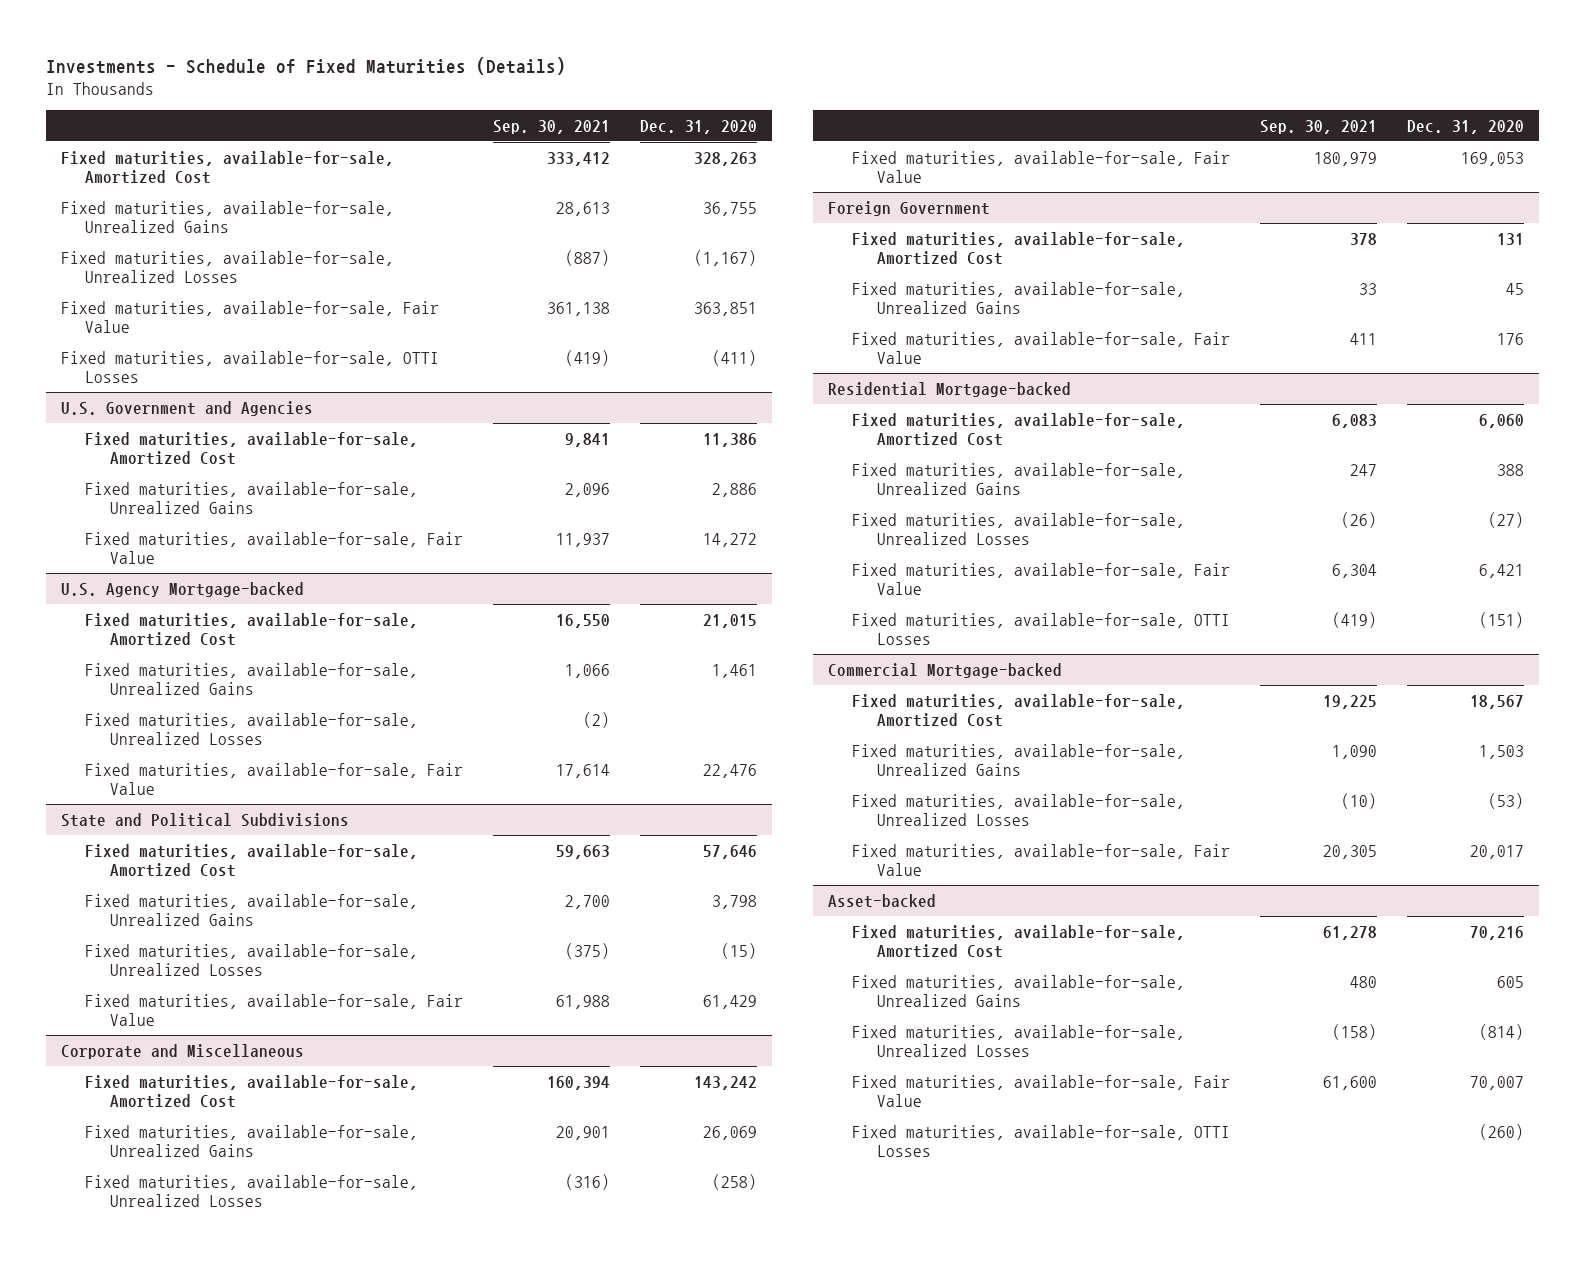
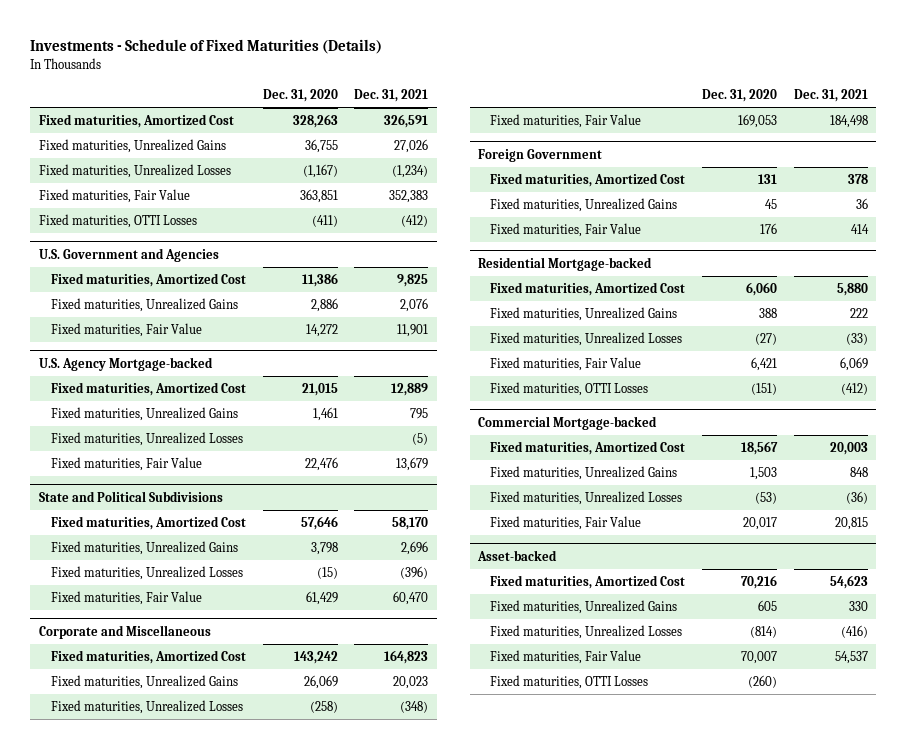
[493,119,611,134] Sep. 30, 2021 -> none
none -> [354,88,429,102] Dec. 31, 2021
[60,150,394,184] Fixed maturities, available-for-sale, Amortized Cost -> [38,114,234,129] Fixed maturities, Amortized Cost
[60,200,394,233] Fixed maturities, available-for-sale, Unrealized Gains -> [38,139,226,154] Fixed maturities, Unrealized Gains
[60,250,394,283] Fixed maturities, available-for-sale, Unrealized Losses -> [38,164,231,179] Fixed maturities, Unrealized Losses
[60,300,439,333] Fixed maturities, available-for-sale, Fair Value -> [38,189,190,204] Fixed maturities, Fair Value
[60,350,439,383] Fixed maturities, available-for-sale, OTTI Losses -> [38,214,197,229] Fixed maturities, OTTI Losses
[85,431,419,465] Fixed maturities, available-for-sale, Amortized Cost -> [51,273,247,288] Fixed maturities, Amortized Cost
[85,481,419,514] Fixed maturities, available-for-sale, Unrealized Gains -> [51,298,239,313] Fixed maturities, Unrealized Gains
[85,531,464,564] Fixed maturities, available-for-sale, Fair Value -> [51,323,203,338] Fixed maturities, Fair Value
[85,612,419,646] Fixed maturities, available-for-sale, Amortized Cost -> [51,382,247,397] Fixed maturities, Amortized Cost
[85,662,419,695] Fixed maturities, available-for-sale, Unrealized Gains -> [51,407,239,422] Fixed maturities, Unrealized Gains
[85,712,419,745] Fixed maturities, available-for-sale, Unrealized Losses -> [51,432,244,447] Fixed maturities, Unrealized Losses
[85,762,464,795] Fixed maturities, available-for-sale, Fair Value -> [51,457,203,472] Fixed maturities, Fair Value
[85,843,419,877] Fixed maturities, available-for-sale, Amortized Cost -> [51,516,247,531] Fixed maturities, Amortized Cost
[85,893,419,926] Fixed maturities, available-for-sale, Unrealized Gains -> [51,541,239,556] Fixed maturities, Unrealized Gains
[85,943,419,976] Fixed maturities, available-for-sale, Unrealized Losses -> [51,566,244,581] Fixed maturities, Unrealized Losses
[85,993,464,1026] Fixed maturities, available-for-sale, Fair Value -> [51,591,203,606] Fixed maturities, Fair Value
[85,1074,419,1108] Fixed maturities, available-for-sale, Amortized Cost -> [51,650,247,665] Fixed maturities, Amortized Cost
[85,1124,419,1157] Fixed maturities, available-for-sale, Unrealized Gains -> [51,675,239,690] Fixed maturities, Unrealized Gains
[85,1174,419,1207] Fixed maturities, available-for-sale, Unrealized Losses -> [51,700,244,715] Fixed maturities, Unrealized Losses
[852,150,1231,183] Fixed maturities, available-for-sale, Fair Value -> [490,114,642,129] Fixed maturities, Fair Value
[852,231,1186,265] Fixed maturities, available-for-sale, Amortized Cost -> [490,173,686,188] Fixed maturities, Amortized Cost
[852,281,1186,314] Fixed maturities, available-for-sale, Unrealized Gains -> [490,198,678,213] Fixed maturities, Unrealized Gains
[852,331,1231,364] Fixed maturities, available-for-sale, Fair Value -> [490,223,642,238] Fixed maturities, Fair Value
[852,412,1186,446] Fixed maturities, available-for-sale, Amortized Cost -> [490,282,686,297] Fixed maturities, Amortized Cost
[852,462,1186,495] Fixed maturities, available-for-sale, Unrealized Gains -> [490,307,678,322] Fixed maturities, Unrealized Gains
[852,512,1186,545] Fixed maturities, available-for-sale, Unrealized Losses -> [490,332,683,347] Fixed maturities, Unrealized Losses
[852,562,1231,595] Fixed maturities, available-for-sale, Fair Value -> [490,357,642,372] Fixed maturities, Fair Value
[852,612,1231,645] Fixed maturities, available-for-sale, OTTI Losses -> [490,382,649,397] Fixed maturities, OTTI Losses
[852,693,1186,727] Fixed maturities, available-for-sale, Amortized Cost -> [490,441,686,456] Fixed maturities, Amortized Cost
[852,743,1186,776] Fixed maturities, available-for-sale, Unrealized Gains -> [490,466,678,481] Fixed maturities, Unrealized Gains
[852,793,1186,826] Fixed maturities, available-for-sale, Unrealized Losses -> [490,491,683,506] Fixed maturities, Unrealized Losses
[852,843,1231,876] Fixed maturities, available-for-sale, Fair Value -> [490,516,642,531] Fixed maturities, Fair Value
[852,924,1186,958] Fixed maturities, available-for-sale, Amortized Cost -> [490,575,686,590] Fixed maturities, Amortized Cost
[852,974,1186,1007] Fixed maturities, available-for-sale, Unrealized Gains -> [490,600,678,615] Fixed maturities, Unrealized Gains
[852,1024,1186,1057] Fixed maturities, available-for-sale, Unrealized Losses -> [490,625,683,640] Fixed maturities, Unrealized Losses
[852,1074,1231,1107] Fixed maturities, available-for-sale, Fair Value -> [490,650,642,665] Fixed maturities, Fair Value
[852,1124,1231,1157] Fixed maturities, available-for-sale, OTTI Losses -> [490,675,649,690] Fixed maturities, OTTI Losses

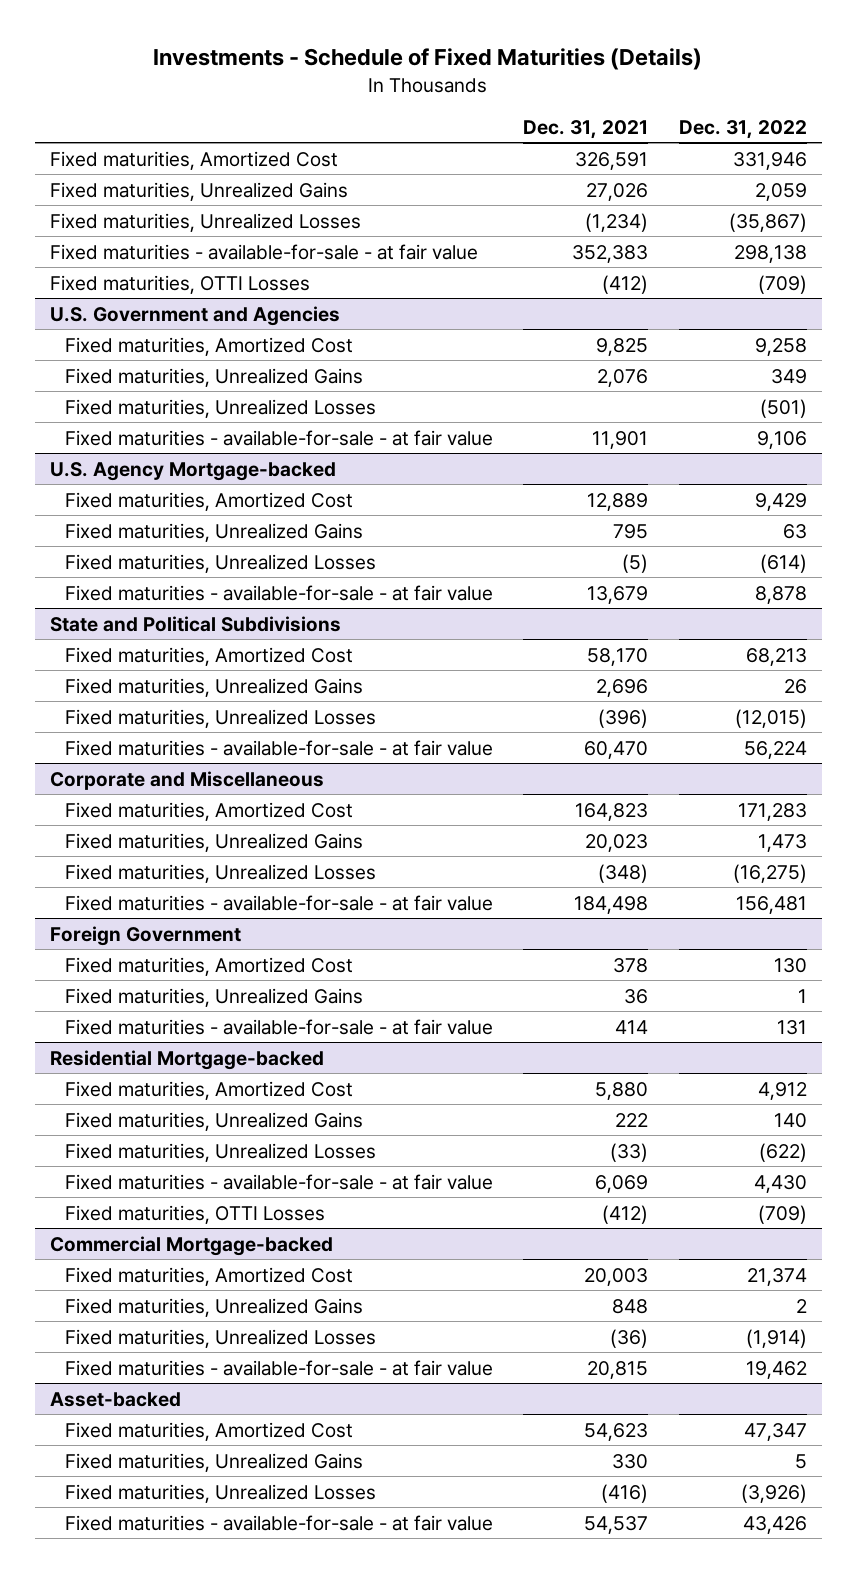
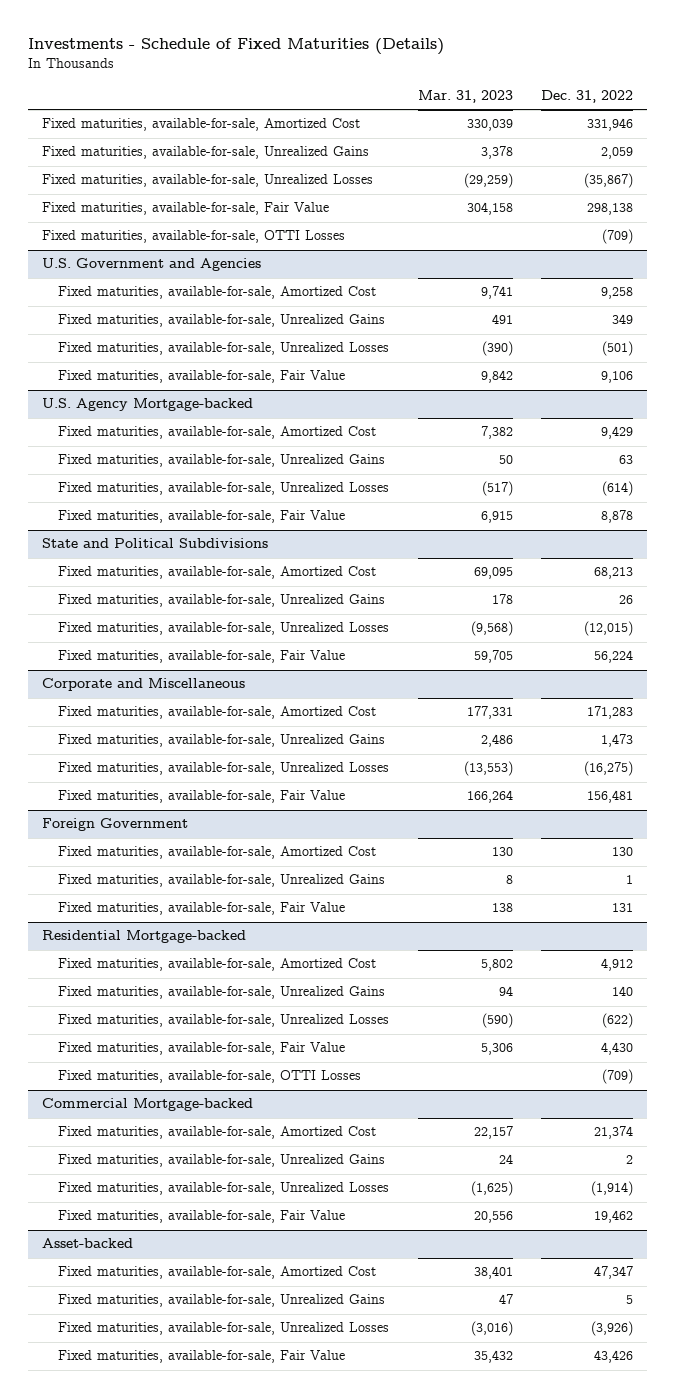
[523,119,649,139] Dec. 31, 2021 -> none
none -> [417,89,513,103] Mar. 31, 2023
[50,150,339,170] Fixed maturities, Amortized Cost -> [42,118,361,132] Fixed maturities, available-for-sale, Amortized Cost
[50,181,349,201] Fixed maturities, Unrealized Gains -> [42,146,370,160] Fixed maturities, available-for-sale, Unrealized Gains
[50,212,362,232] Fixed maturities, Unrealized Losses -> [42,174,374,188] Fixed maturities, available-for-sale, Unrealized Losses
[50,243,479,260] Fixed maturities - available-for-sale - at fair value -> [42,202,330,216] Fixed maturities, available-for-sale, Fair Value
[50,274,311,294] Fixed maturities, OTTI Losses -> [42,230,346,244] Fixed maturities, available-for-sale, OTTI Losses
[64,336,353,356] Fixed maturities, Amortized Cost -> [58,286,377,300] Fixed maturities, available-for-sale, Amortized Cost
[64,367,363,387] Fixed maturities, Unrealized Gains -> [58,314,386,328] Fixed maturities, available-for-sale, Unrealized Gains
[64,398,376,418] Fixed maturities, Unrealized Losses -> [58,342,390,356] Fixed maturities, available-for-sale, Unrealized Losses
[64,429,493,446] Fixed maturities - available-for-sale - at fair value -> [58,370,346,384] Fixed maturities, available-for-sale, Fair Value
[64,491,353,511] Fixed maturities, Amortized Cost -> [58,426,377,440] Fixed maturities, available-for-sale, Amortized Cost
[64,522,363,542] Fixed maturities, Unrealized Gains -> [58,454,386,468] Fixed maturities, available-for-sale, Unrealized Gains
[64,553,376,573] Fixed maturities, Unrealized Losses -> [58,482,390,496] Fixed maturities, available-for-sale, Unrealized Losses
[64,584,493,601] Fixed maturities - available-for-sale - at fair value -> [58,510,346,524] Fixed maturities, available-for-sale, Fair Value
[64,646,353,666] Fixed maturities, Amortized Cost -> [58,566,377,580] Fixed maturities, available-for-sale, Amortized Cost
[64,677,363,697] Fixed maturities, Unrealized Gains -> [58,594,386,608] Fixed maturities, available-for-sale, Unrealized Gains
[64,708,376,728] Fixed maturities, Unrealized Losses -> [58,622,390,636] Fixed maturities, available-for-sale, Unrealized Losses
[64,739,493,756] Fixed maturities - available-for-sale - at fair value -> [58,650,346,664] Fixed maturities, available-for-sale, Fair Value
[64,801,353,821] Fixed maturities, Amortized Cost -> [58,706,377,720] Fixed maturities, available-for-sale, Amortized Cost
[64,832,363,852] Fixed maturities, Unrealized Gains -> [58,734,386,748] Fixed maturities, available-for-sale, Unrealized Gains
[64,863,376,883] Fixed maturities, Unrealized Losses -> [58,762,390,776] Fixed maturities, available-for-sale, Unrealized Losses
[64,894,493,911] Fixed maturities - available-for-sale - at fair value -> [58,790,346,804] Fixed maturities, available-for-sale, Fair Value
[64,956,353,976] Fixed maturities, Amortized Cost -> [58,846,377,860] Fixed maturities, available-for-sale, Amortized Cost
[64,987,363,1007] Fixed maturities, Unrealized Gains -> [58,874,386,888] Fixed maturities, available-for-sale, Unrealized Gains
[64,1018,493,1035] Fixed maturities - available-for-sale - at fair value -> [58,902,346,916] Fixed maturities, available-for-sale, Fair Value
[64,1080,353,1100] Fixed maturities, Amortized Cost -> [58,958,377,972] Fixed maturities, available-for-sale, Amortized Cost
[64,1111,363,1131] Fixed maturities, Unrealized Gains -> [58,986,386,1000] Fixed maturities, available-for-sale, Unrealized Gains
[64,1142,376,1162] Fixed maturities, Unrealized Losses -> [58,1014,390,1028] Fixed maturities, available-for-sale, Unrealized Losses
[64,1173,493,1190] Fixed maturities - available-for-sale - at fair value -> [58,1042,346,1056] Fixed maturities, available-for-sale, Fair Value
[64,1204,325,1224] Fixed maturities, OTTI Losses -> [58,1070,362,1084] Fixed maturities, available-for-sale, OTTI Losses
[64,1266,353,1286] Fixed maturities, Amortized Cost -> [58,1126,377,1140] Fixed maturities, available-for-sale, Amortized Cost
[64,1297,363,1317] Fixed maturities, Unrealized Gains -> [58,1154,386,1168] Fixed maturities, available-for-sale, Unrealized Gains
[64,1328,376,1348] Fixed maturities, Unrealized Losses -> [58,1182,390,1196] Fixed maturities, available-for-sale, Unrealized Losses
[64,1359,493,1376] Fixed maturities - available-for-sale - at fair value -> [58,1210,346,1224] Fixed maturities, available-for-sale, Fair Value
[64,1421,353,1441] Fixed maturities, Amortized Cost -> [58,1266,377,1280] Fixed maturities, available-for-sale, Amortized Cost
[64,1452,363,1472] Fixed maturities, Unrealized Gains -> [58,1294,386,1308] Fixed maturities, available-for-sale, Unrealized Gains
[64,1483,376,1503] Fixed maturities, Unrealized Losses -> [58,1322,390,1336] Fixed maturities, available-for-sale, Unrealized Losses
[64,1514,493,1531] Fixed maturities - available-for-sale - at fair value -> [58,1350,346,1364] Fixed maturities, available-for-sale, Fair Value

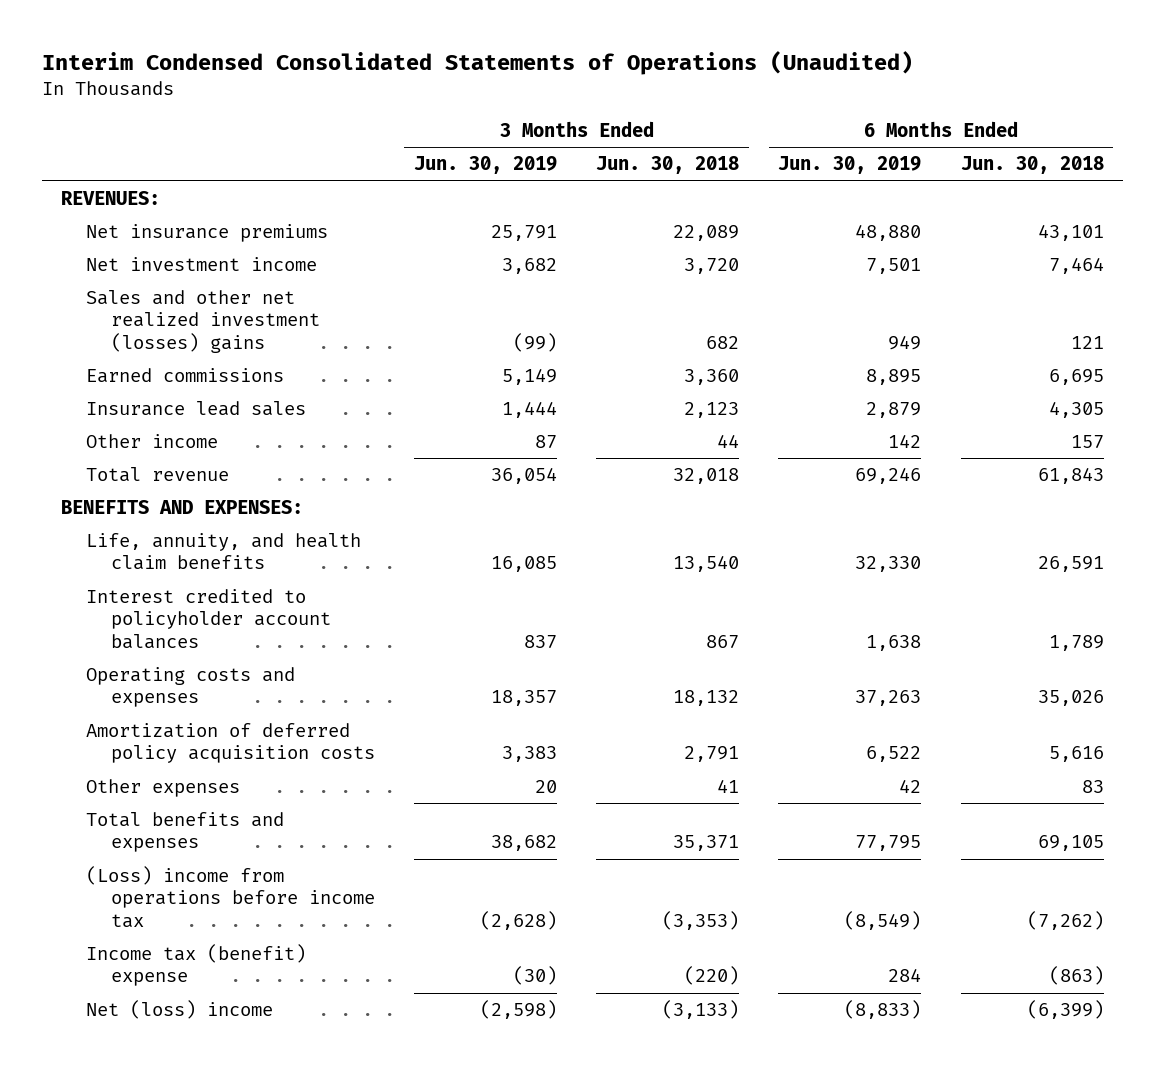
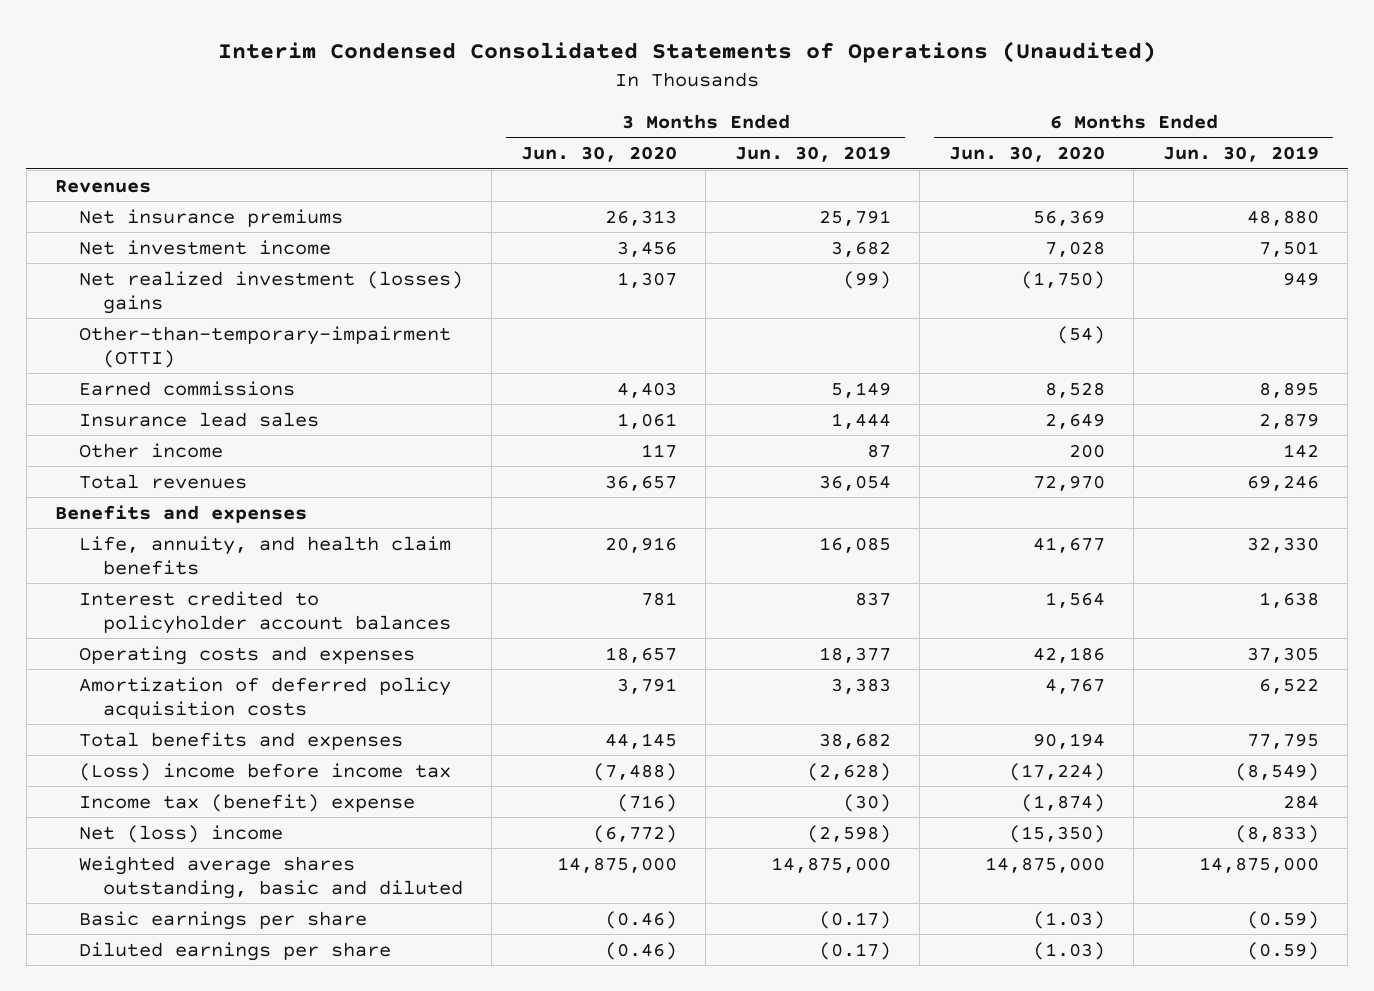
[596,156,740,175] Jun. 30, 2018 -> none
[960,156,1104,175] Jun. 30, 2018 -> none
none -> [520,146,677,163] Jun. 30, 2020
none -> [948,146,1105,163] Jun. 30, 2020
[61,191,161,206] REVENUES: -> [55,179,152,193] Revenues
[86,290,321,353] Sales and other net realized investment (losses) gains -> [78,270,463,314] Net realized investment (losses) gains
none -> [78,325,451,368] Other-than-temporary-impairment (OTTI)
[86,467,230,483] Total revenue -> [78,473,247,489] Total revenues
[61,500,304,515] BENEFITS AND EXPENSES: -> [55,504,308,523] Benefits and expenses
[491,690,558,707] 18,357 -> [818,646,891,663] 18,377
[855,690,922,707] 37,263 -> [1246,646,1319,663] 37,305
[86,779,241,798] Other expenses -> none
[86,866,376,928] (Loss) income from operations before income tax -> [78,762,451,781] (Loss) income before income tax
none -> [78,855,463,899] Weighted average shares outstanding, basic and diluted
none -> [78,910,367,930] Basic earnings per share
none -> [78,941,391,961] Diluted earnings per share

